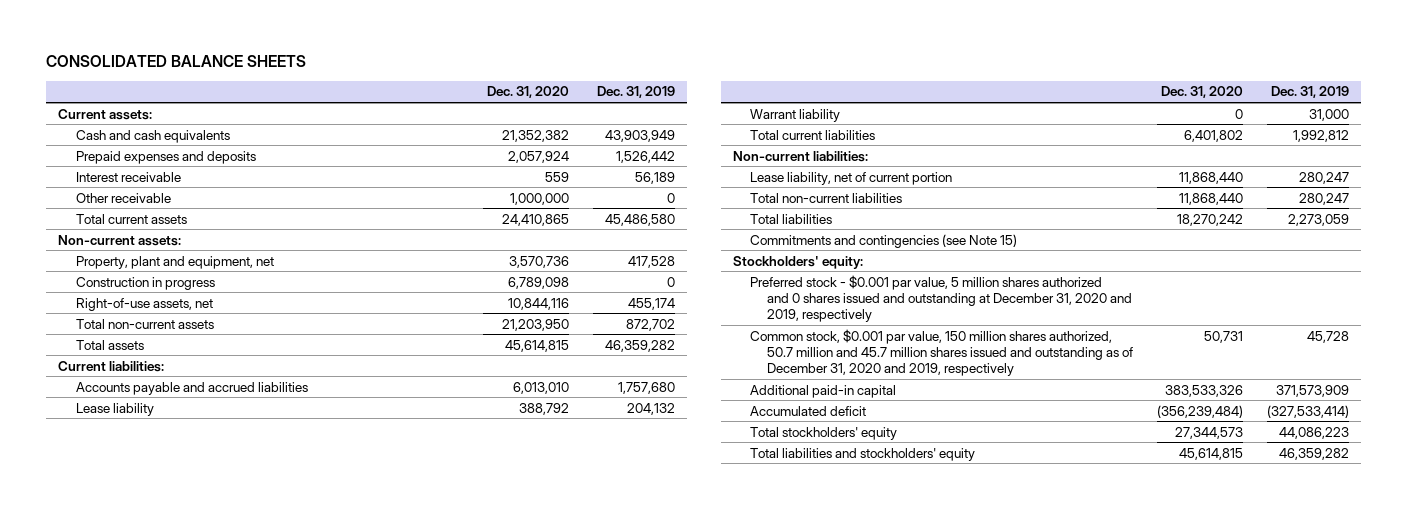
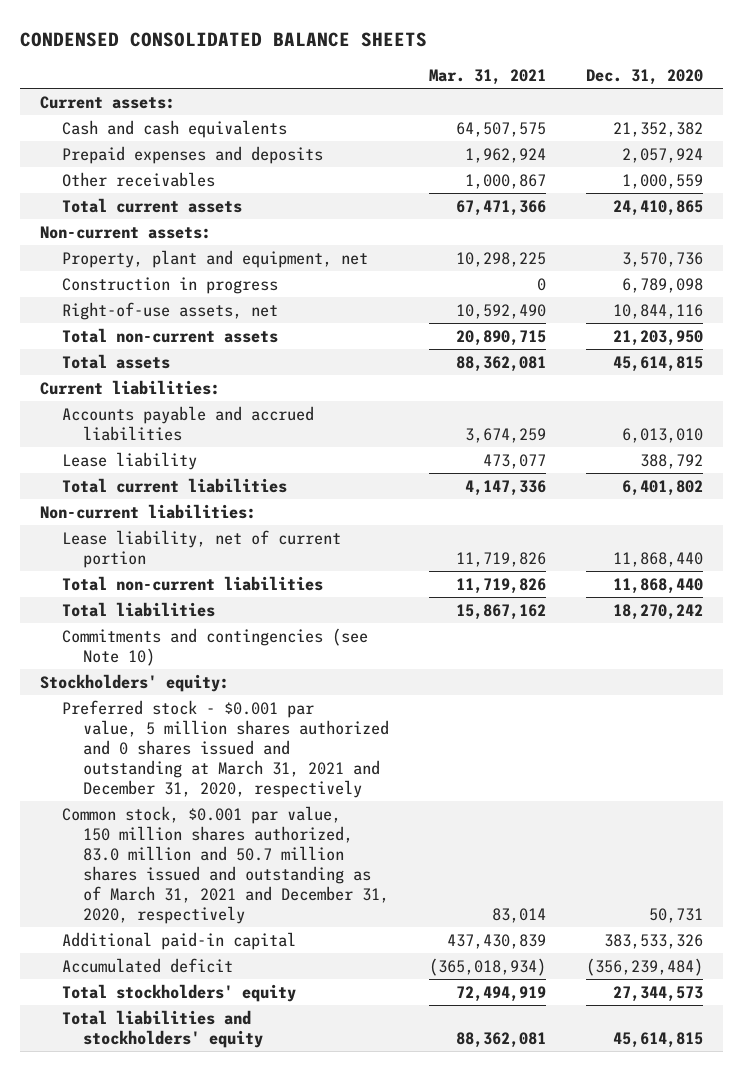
[46,55,307,68] CONSOLIDATED BALANCE SHEETS -> [20,31,428,47] CONDENSED CONSOLIDATED BALANCE SHEETS
[596,86,675,99] Dec. 31, 2019 -> none
none -> [429,69,547,86] Mar. 31, 2021
[75,171,181,182] Interest receivable -> none
[75,192,171,203] Other receivable -> [61,171,215,187] Other receivables
[509,192,569,205] 1,000,000 -> [622,173,704,189] 1,000,559
[749,108,840,122] Warrant liability -> none
[749,233,1017,248] Commitments and contingencies (see Note 15) -> [61,627,368,666] Commitments and contingencies (see Note 10)
[749,274,1133,323] Preferred stock - $0.001 par value, 5 million shares authorized and 0 shares issued and outstanding at December 31, 2020 and 2019, respectively -> [61,699,389,798] Preferred stock - $0.001 par value, 5 million shares authorized and 0 shares issued and outstanding at March 31, 2021 and December 31, 2020, respectively
[749,328,1134,377] Common stock, $0.001 par value, 150 million shares authorized, 50.7 million and 45.7 million shares issued and outstanding as of December 31, 2020 and 2019, respectively -> [61,805,389,924] Common stock, $0.001 par value, 150 million shares authorized, 83.0 million and 50.7 million shares issued and outstanding as of March 31, 2021 and December 31, 2020, respectively

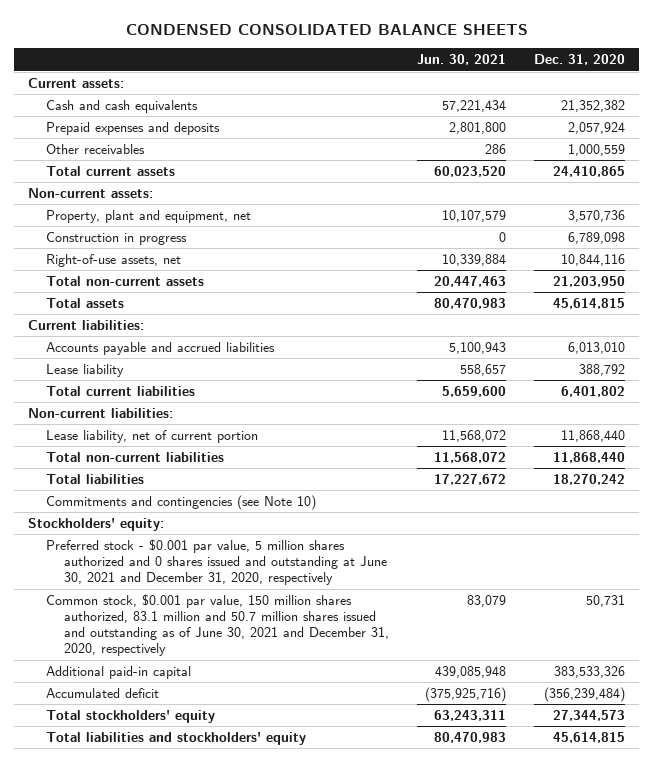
[429,69,547,86] Mar. 31, 2021 -> none
none -> [416,54,506,66] Jun. 30, 2021
[61,699,389,798] Preferred stock - $0.001 par value, 5 million shares authorized and 0 shares issued and outstanding at March 31, 2021 and December 31, 2020, respectively -> [45,538,387,586] Preferred stock - $0.001 par value, 5 million shares authorized and 0 shares issued and outstanding at June 30, 2021 and December 31, 2020, respectively
[61,805,389,924] Common stock, $0.001 par value, 150 million shares authorized, 83.0 million and 50.7 million shares issued and outstanding as of March 31, 2021 and December 31, 2020, respectively -> [45,593,389,657] Common stock, $0.001 par value, 150 million shares authorized, 83.1 million and 50.7 million shares issued and outstanding as of June 30, 2021 and December 31, 2020, respectively

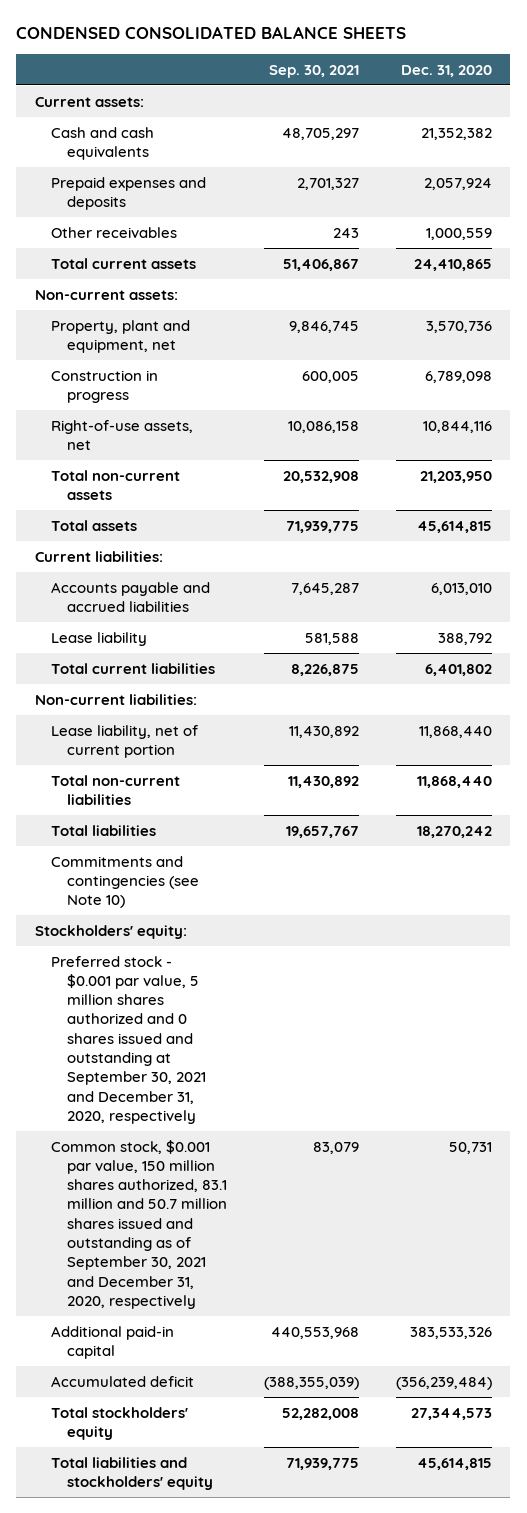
[416,54,506,66] Jun. 30, 2021 -> none
none -> [269,64,360,78] Sep. 30, 2021
[45,538,387,586] Preferred stock - $0.001 par value, 5 million shares authorized and 0 shares issued and outstanding at June 30, 2021 and December 31, 2020, respectively -> [50,955,207,1124] Preferred stock - $0.001 par value, 5 million shares authorized and 0 shares issued and outstanding at September 30, 2021 and December 31, 2020, respectively
[45,593,389,657] Common stock, $0.001 par value, 150 million shares authorized, 83.1 million and 50.7 million shares issued and outstanding as of June 30, 2021 and December 31, 2020, respectively -> [50,1139,228,1309] Common stock, $0.001 par value, 150 million shares authorized, 83.1 million and 50.7 million shares issued and outstanding as of September 30, 2021 and December 31, 2020, respectively

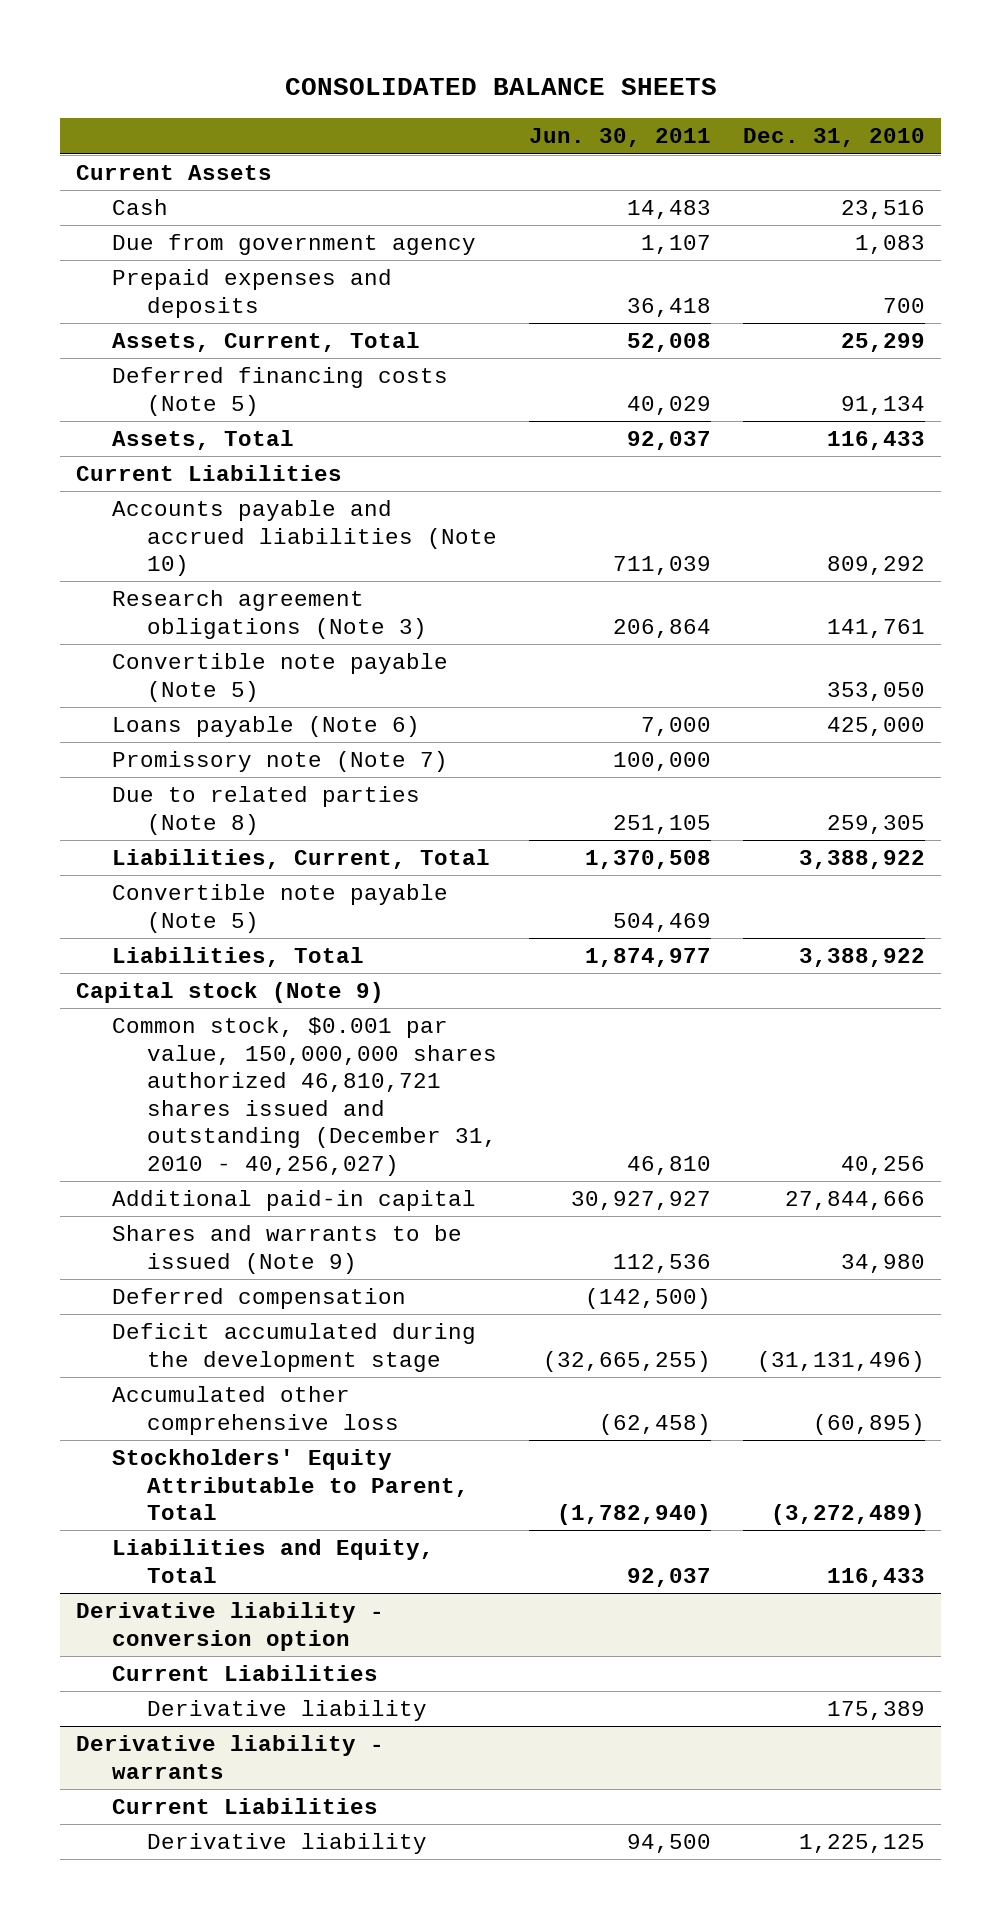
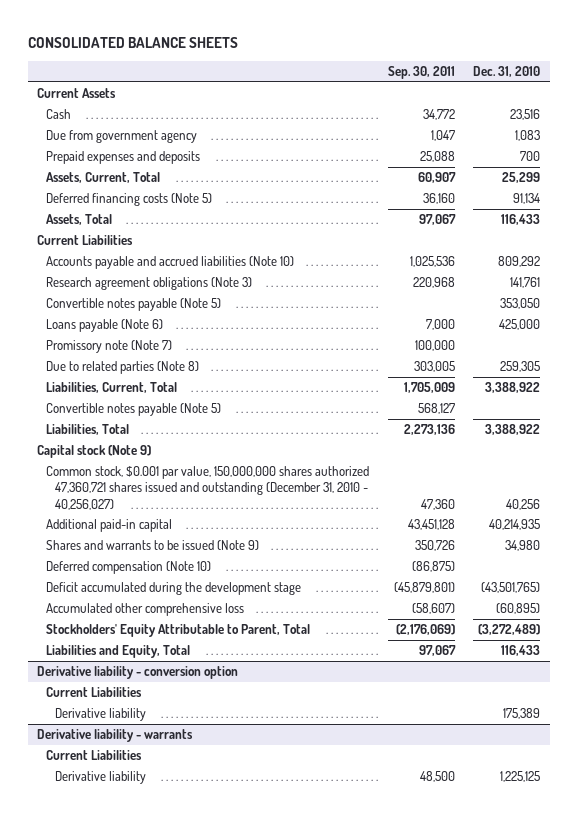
[529,128,712,148] Jun. 30, 2011 -> none
none -> [387,66,455,80] Sep. 30, 2011
[111,653,448,702] Convertible note payable (Note 5) -> [46,298,222,312] Convertible notes payable (Note 5)
[111,884,448,933] Convertible note payable (Note 5) -> [46,403,222,417] Convertible notes payable (Note 5)
[111,1017,498,1176] Common stock, $0.001 par value, 150,000,000 shares authorized 46,810,721 shares issued and outstanding (December 31, 2010 - 40,256,027) -> [46,466,370,510] Common stock, $0.001 par value, 150,000,000 shares authorized 47,360,721 shares issued and outstanding (December 31, 2010 - 40,256,027)
[785,1191,926,1211] 27,844,666 -> [489,519,541,531] 40,214,935
[111,1288,406,1310] Deferred compensation -> [46,561,212,575] Deferred compensation (Note 10)
[757,1350,926,1372] (31,131,496) -> [481,582,541,594] (43,501,765)

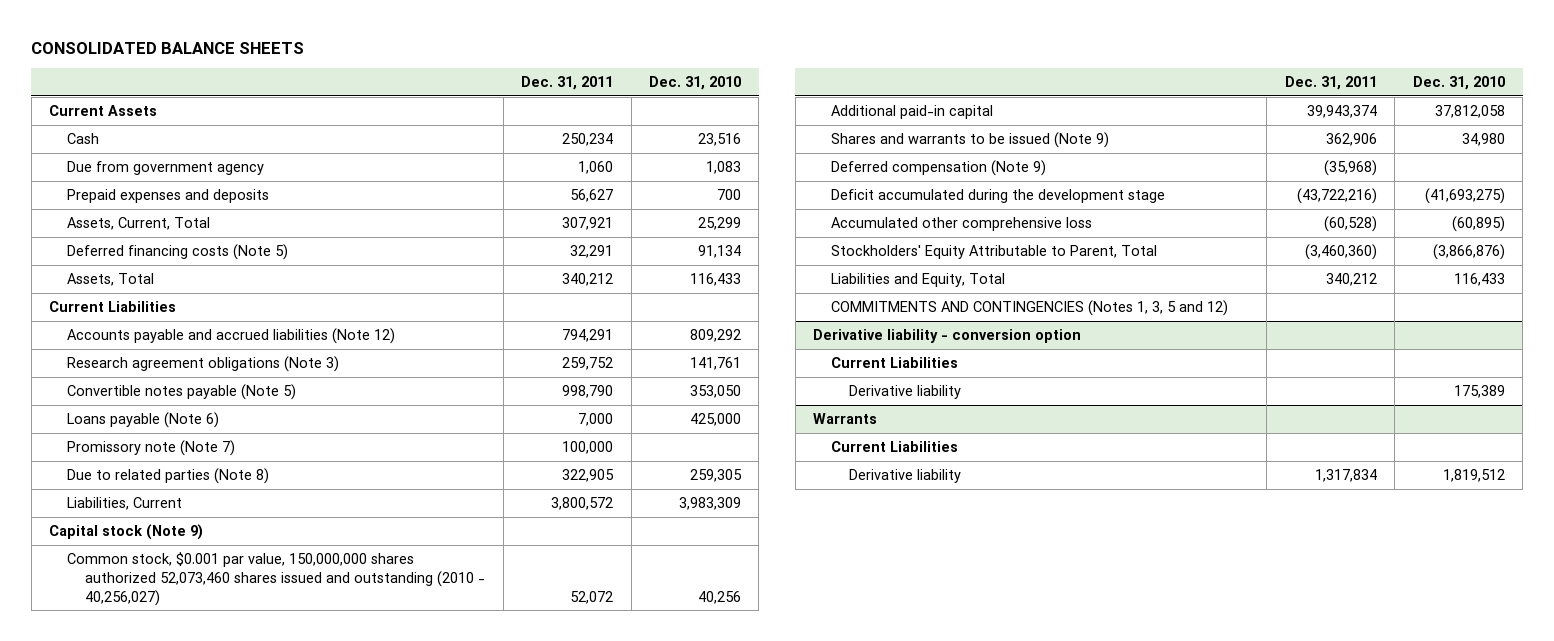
[387,66,455,80] Sep. 30, 2011 -> none
none -> [521,76,614,91] Dec. 31, 2011
[46,256,295,270] Accounts payable and accrued liabilities (Note 10) -> [67,328,396,345] Accounts payable and accrued liabilities (Note 12)
[46,403,222,417] Convertible notes payable (Note 5) -> none
[46,424,130,436] Liabilities, Total -> none
[46,382,178,394] Liabilities, Current, Total -> [67,497,183,511] Liabilities, Current
[485,382,541,394] 3,388,922 -> [678,497,741,511] 3,983,309
[46,466,370,510] Common stock, $0.001 par value, 150,000,000 shares authorized 47,360,721 shares issued and outstanding (December 31, 2010 - 40,256,027) -> [67,552,486,606] Common stock, $0.001 par value, 150,000,000 shares authorized 52,073,460 shares issued and outstanding (2010 - 40,256,027)
[489,519,541,531] 40,214,935 -> [1434,105,1505,119] 37,812,058
[46,561,212,575] Deferred compensation (Note 10) -> [831,160,1047,177] Deferred compensation (Note 9)
[481,582,541,594] (43,501,765) -> [1424,188,1505,205] (41,693,275)
[478,624,541,636] (3,272,489) -> [1432,244,1505,261] (3,866,876)
none -> [831,300,1229,317] COMMITMENTS AND CONTINGENCIES (Notes 1, 3, 5 and 12)
[36,729,193,743] Derivative liability - warrants -> none
none -> [813,413,878,425] Warrants
[500,771,541,783] 1,225,125 -> [1442,469,1505,483] 1,819,512

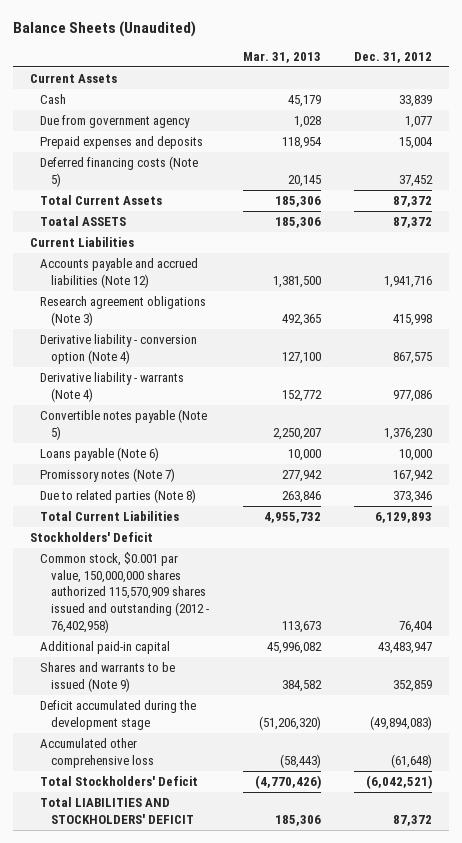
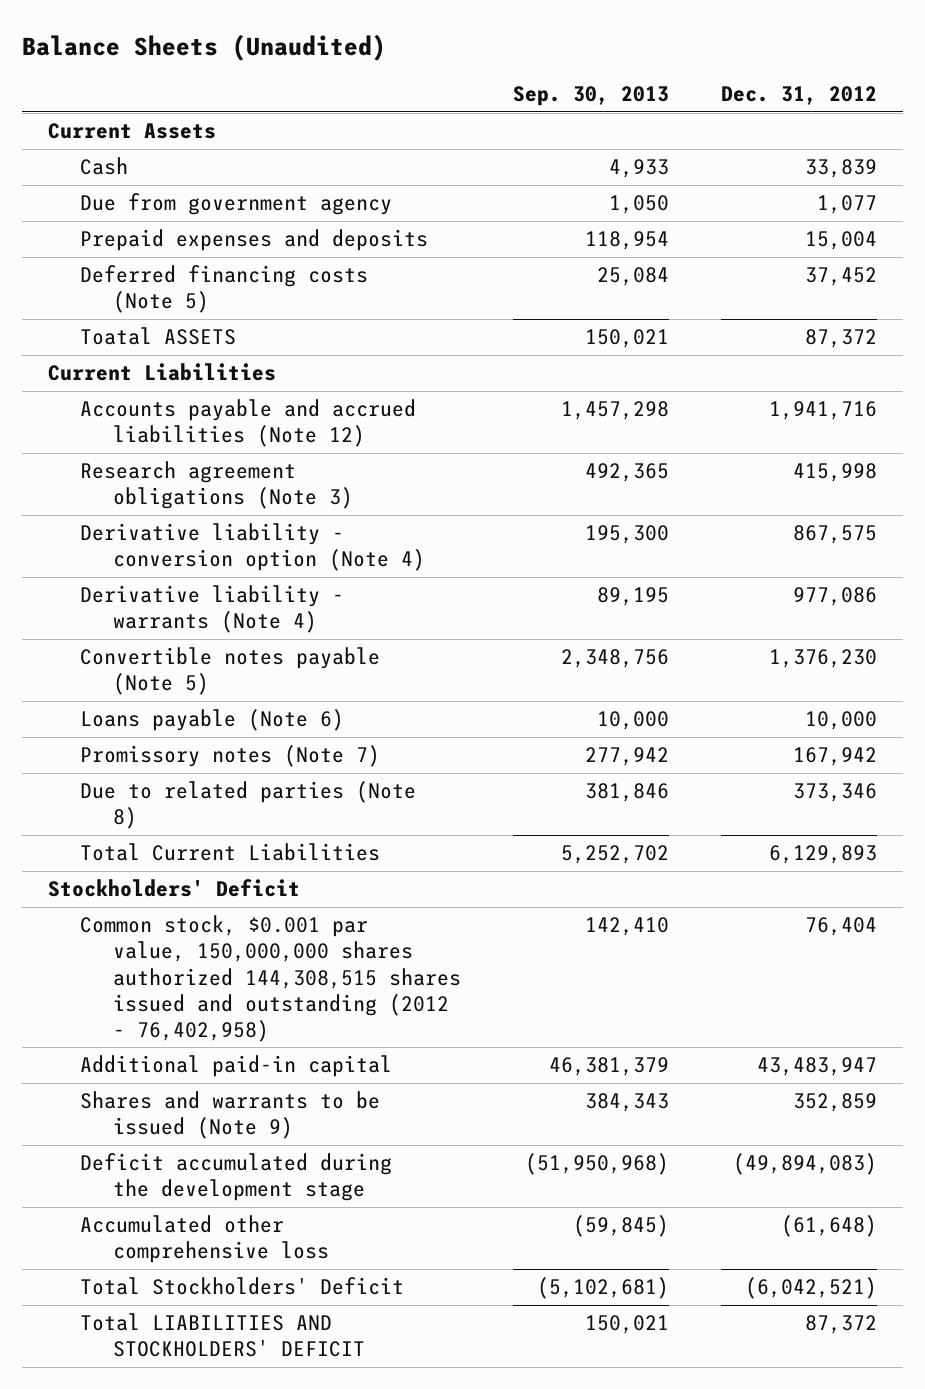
[242,51,321,63] Mar. 31, 2013 -> none
none -> [513,86,670,107] Sep. 30, 2013
[40,195,163,206] Total Current Assets -> none
[40,552,209,633] Common stock, $0.001 par value, 150,000,000 shares authorized 115,570,909 shares issued and outstanding (2012 - 76,402,958) -> [80,915,462,1042] Common stock, $0.001 par value, 150,000,000 shares authorized 144,308,515 shares issued and outstanding (2012 - 76,402,958)

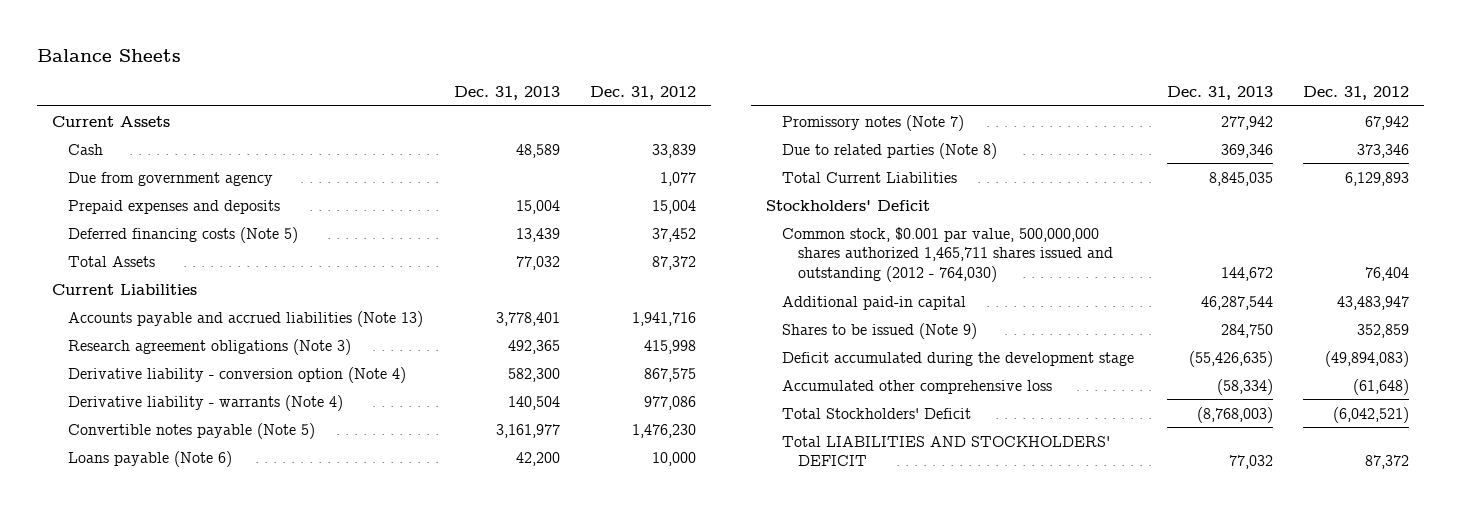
[21,33,386,61] Balance Sheets (Unaudited) -> [37,48,182,62] Balance Sheets
[513,86,670,107] Sep. 30, 2013 -> none
none -> [453,86,560,101] Dec. 31, 2013
[80,327,237,346] Toatal ASSETS -> [68,255,156,267] Total Assets
[80,399,417,448] Accounts payable and accrued liabilities (Note 12) -> [68,310,424,327] Accounts payable and accrued liabilities (Note 13)
[768,649,877,669] 1,376,230 -> [631,423,696,438] 1,476,230
[792,747,877,767] 167,942 -> [1365,115,1410,130] 67,942
[80,915,462,1042] Common stock, $0.001 par value, 150,000,000 shares authorized 144,308,515 shares issued and outstanding (2012 - 76,402,958) -> [782,226,1114,283] Common stock, $0.001 par value, 500,000,000 shares authorized 1,465,711 shares issued and outstanding (2012 - 764,030)
[80,1091,381,1140] Shares and warrants to be issued (Note 9) -> [782,322,978,339] Shares to be issued (Note 9)

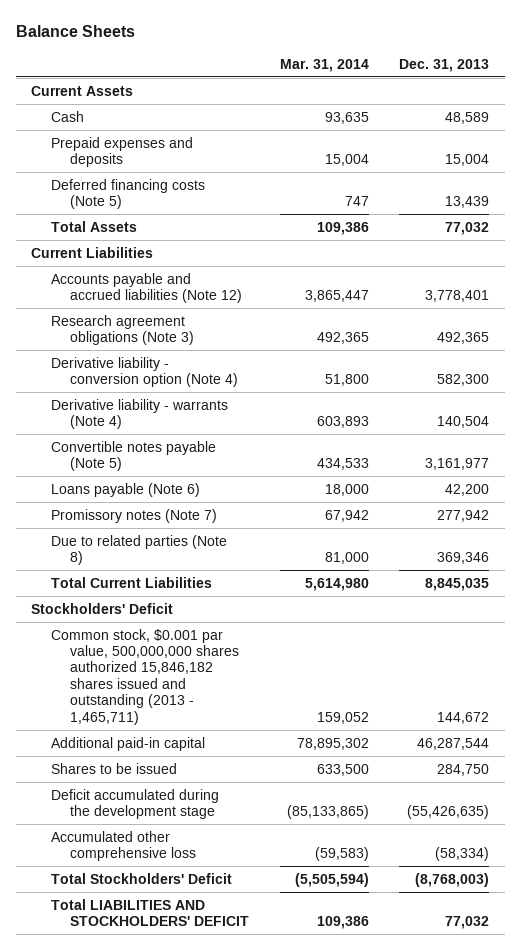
[589,86,696,101] Dec. 31, 2012 -> none
none -> [279,58,369,72] Mar. 31, 2014
[68,171,274,186] Due from government agency -> none
[68,310,424,327] Accounts payable and accrued liabilities (Note 13) -> [50,272,242,304] Accounts payable and accrued liabilities (Note 12)
[782,226,1114,283] Common stock, $0.001 par value, 500,000,000 shares authorized 1,465,711 shares issued and outstanding (2012 - 764,030) -> [50,628,239,725] Common stock, $0.001 par value, 500,000,000 shares authorized 15,846,182 shares issued and outstanding (2013 - 1,465,711)
[782,322,978,339] Shares to be issued (Note 9) -> [50,762,177,774] Shares to be issued

